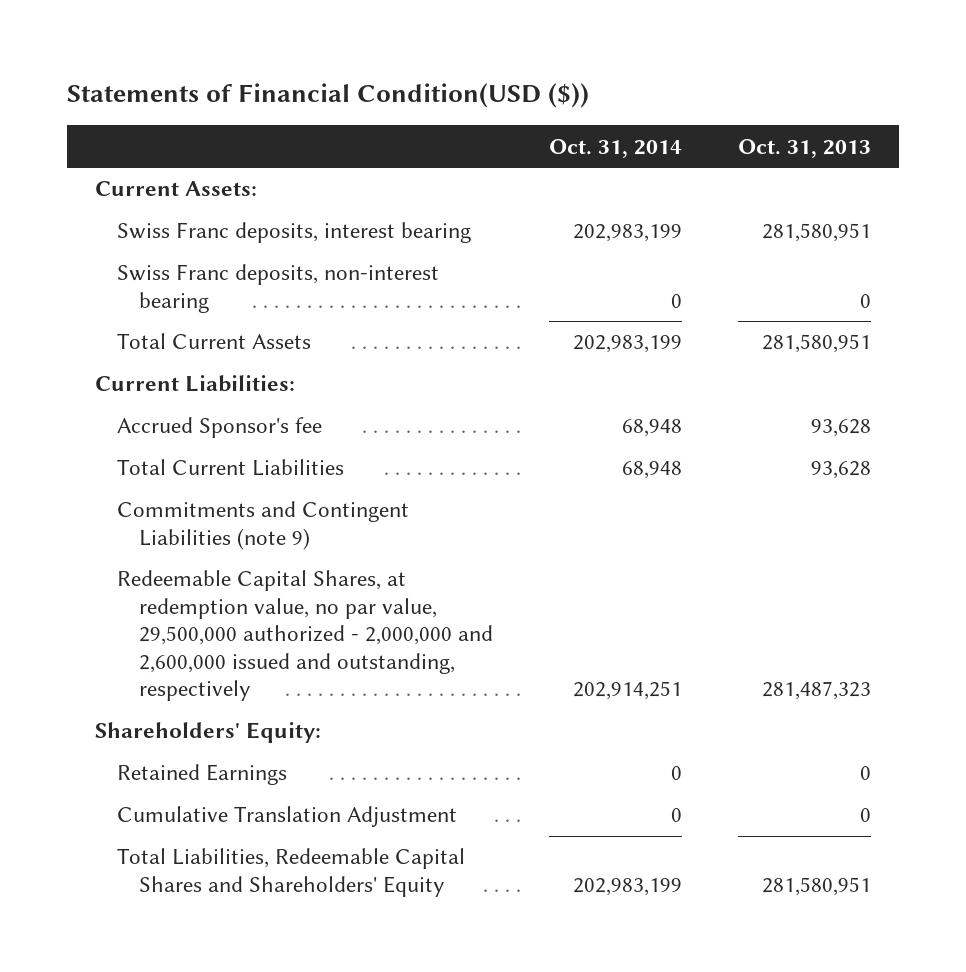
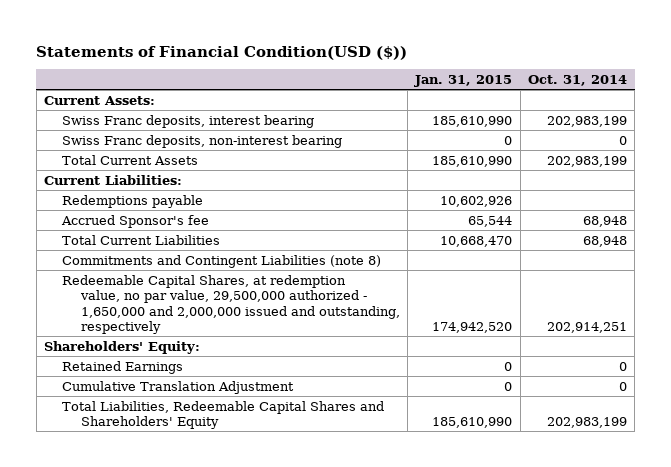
[737,138,871,158] Oct. 31, 2013 -> none
none -> [414,75,513,88] Jan. 31, 2015
none -> [62,194,204,208] Redemptions payable
[116,501,409,550] Commitments and Contingent Liabilities (note 9) -> [62,254,382,268] Commitments and Contingent Liabilities (note 8)
[116,570,493,702] Redeemable Capital Shares, at redemption value, no par value, 29,500,000 authorized - 2,000,000 and 2,600,000 issued and outstanding, respectively -> [62,274,400,335] Redeemable Capital Shares, at redemption value, no par value, 29,500,000 authorized - 1,650,000 and 2,000,000 issued and outstanding, respectively

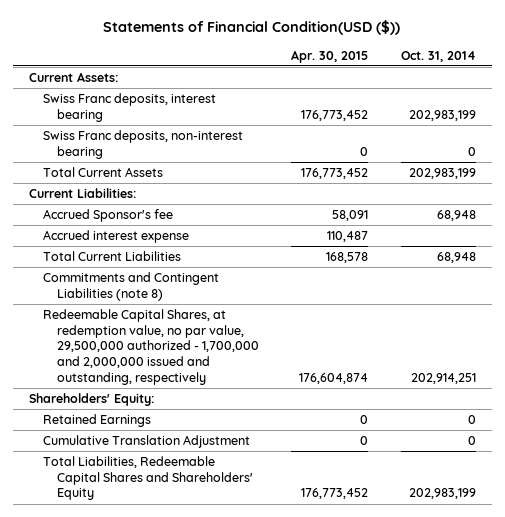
[414,75,513,88] Jan. 31, 2015 -> none
none -> [291,49,369,63] Apr. 30, 2015
[62,194,204,208] Redemptions payable -> none
none -> [42,229,189,243] Accrued interest expense
[62,274,400,335] Redeemable Capital Shares, at redemption value, no par value, 29,500,000 authorized - 1,650,000 and 2,000,000 issued and outstanding, respectively -> [42,308,259,385] Redeemable Capital Shares, at redemption value, no par value, 29,500,000 authorized - 1,700,000 and 2,000,000 issued and outstanding, respectively

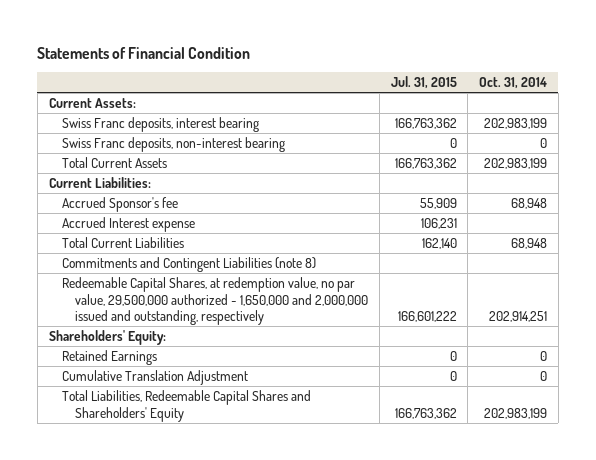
[103,20,401,36] Statements of Financial Condition(USD ($)) -> [37,46,251,59] Statements of Financial Condition
[291,49,369,63] Apr. 30, 2015 -> none
none -> [390,76,457,90] Jul. 31, 2015
[42,229,189,243] Accrued interest expense -> [61,217,195,233] Accrued Interest expense
[42,308,259,385] Redeemable Capital Shares, at redemption value, no par value, 29,500,000 authorized - 1,700,000 and 2,000,000 issued and outstanding, respectively -> [61,277,369,326] Redeemable Capital Shares, at redemption value, no par value, 29,500,000 authorized - 1,650,000 and 2,000,000 issued and outstanding, respectively

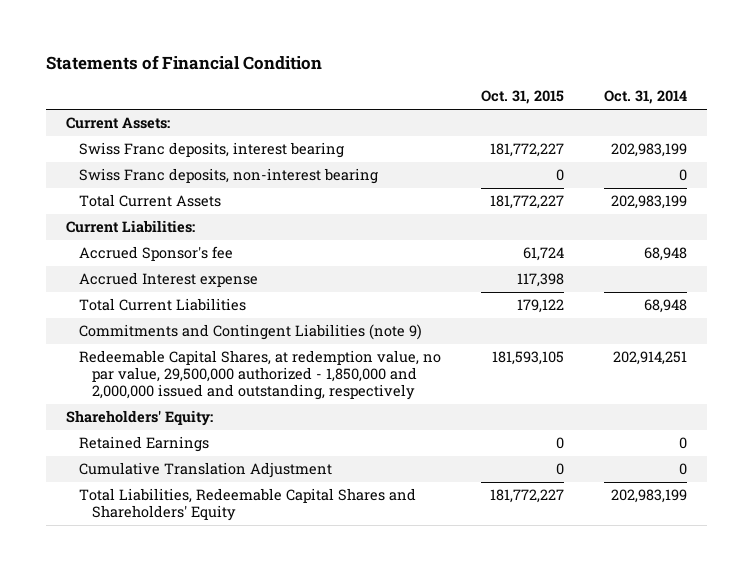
[390,76,457,90] Jul. 31, 2015 -> none
none -> [481,90,565,105] Oct. 31, 2015
[61,257,316,273] Commitments and Contingent Liabilities (note 8) -> [79,324,423,341] Commitments and Contingent Liabilities (note 9)
[61,277,369,326] Redeemable Capital Shares, at redemption value, no par value, 29,500,000 authorized - 1,650,000 and 2,000,000 issued and outstanding, respectively -> [79,350,442,401] Redeemable Capital Shares, at redemption value, no par value, 29,500,000 authorized - 1,850,000 and 2,000,000 issued and outstanding, respectively

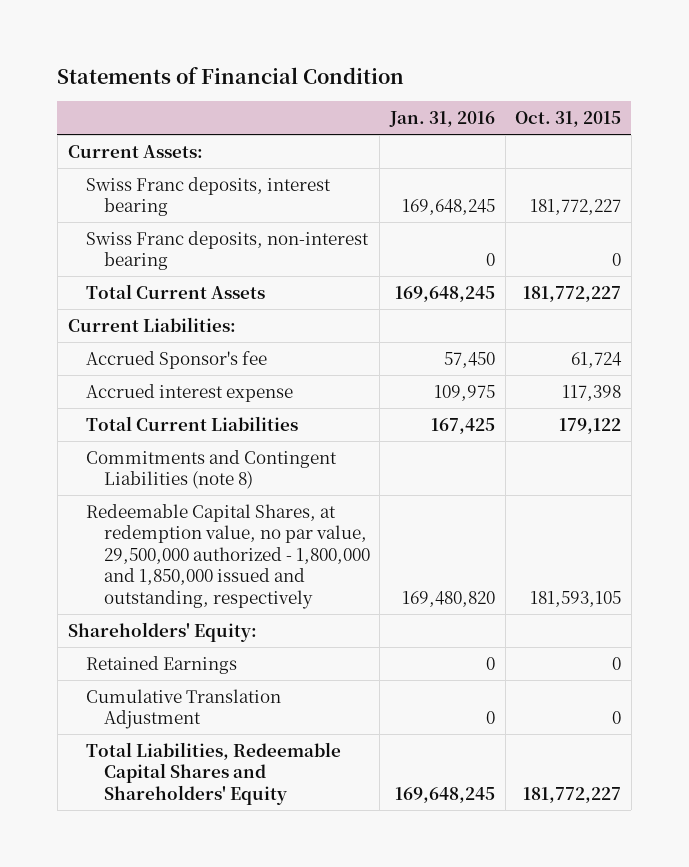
[604,90,688,105] Oct. 31, 2014 -> none
none -> [388,110,495,127] Jan. 31, 2016
[79,272,259,288] Accrued Interest expense -> [85,383,293,402] Accrued interest expense
[79,324,423,341] Commitments and Contingent Liabilities (note 9) -> [85,449,337,490] Commitments and Contingent Liabilities (note 8)
[79,350,442,401] Redeemable Capital Shares, at redemption value, no par value, 29,500,000 authorized - 1,850,000 and 2,000,000 issued and outstanding, respectively -> [85,503,370,609] Redeemable Capital Shares, at redemption value, no par value, 29,500,000 authorized - 1,800,000 and 1,850,000 issued and outstanding, respectively

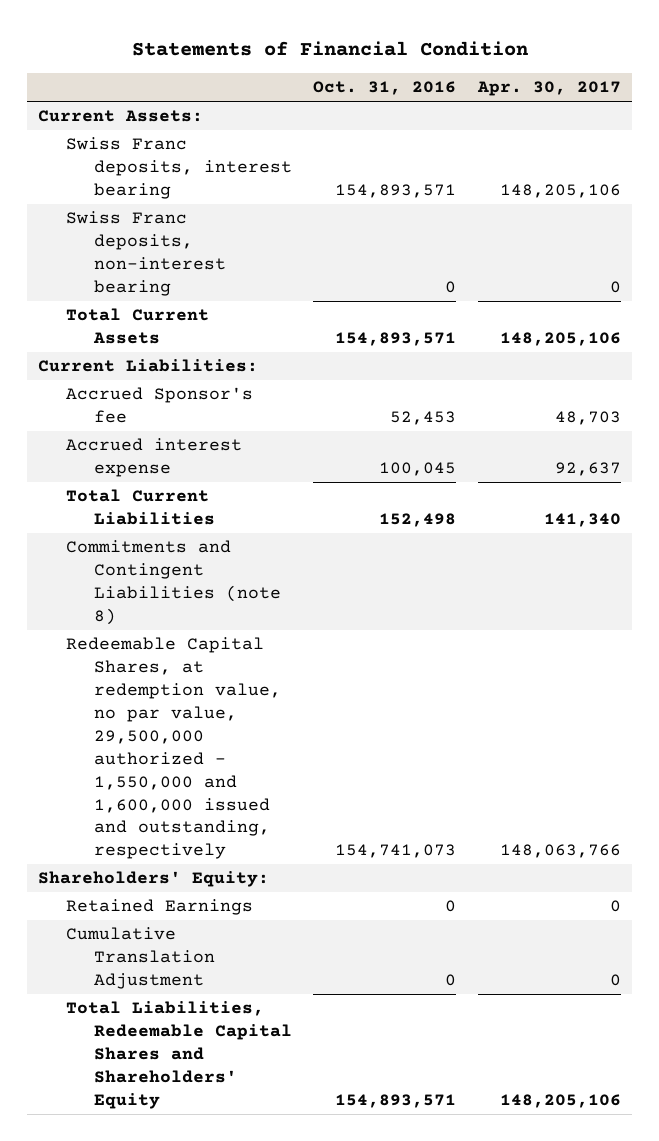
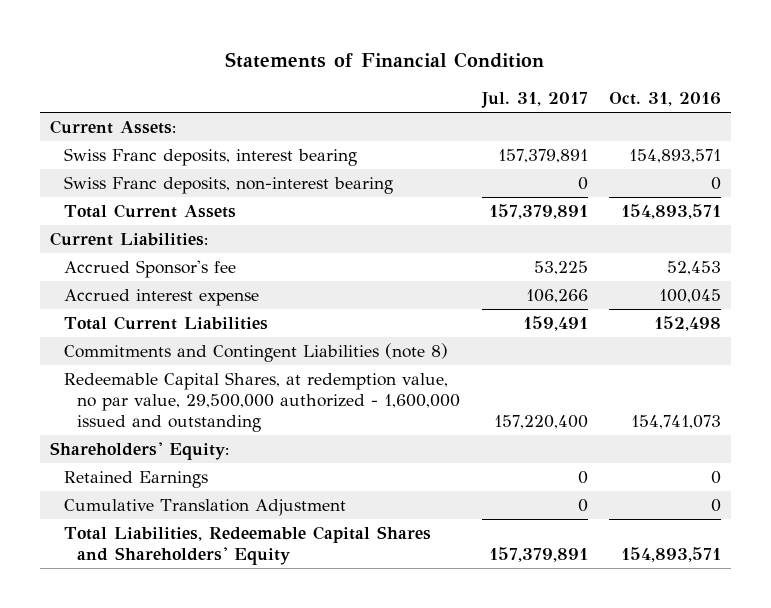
[477,81,622,97] Apr. 30, 2017 -> none
none -> [480,92,588,109] Jul. 31, 2017
[65,637,281,860] Redeemable Capital Shares, at redemption value, no par value, 29,500,000 authorized - 1,550,000 and 1,600,000 issued and outstanding, respectively -> [63,371,461,433] Redeemable Capital Shares, at redemption value, no par value, 29,500,000 authorized - 1,600,000 issued and outstanding

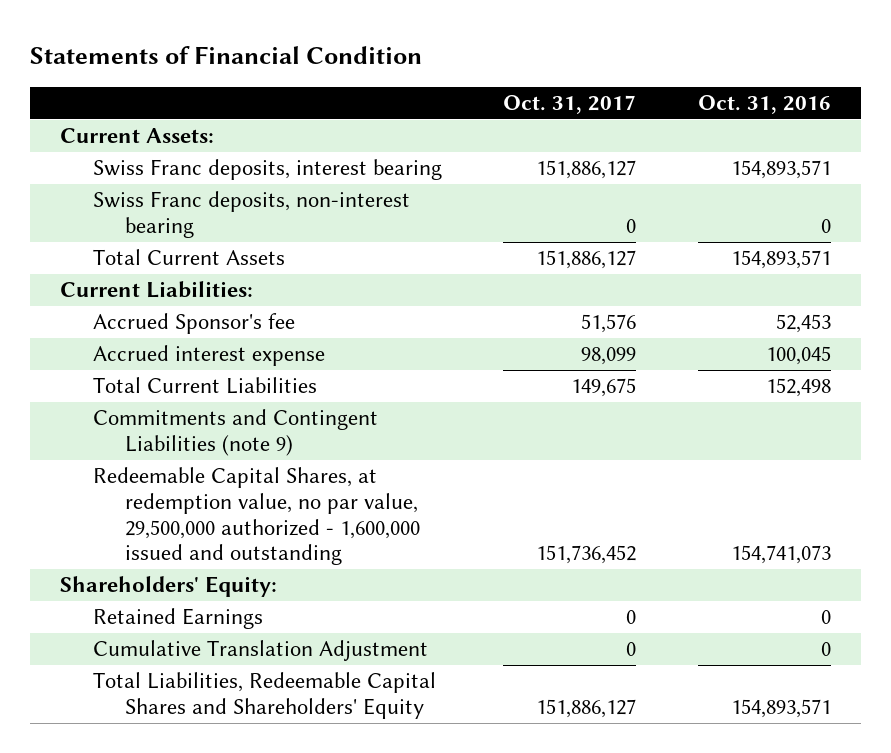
[480,92,588,109] Jul. 31, 2017 -> none
none -> [503,94,637,114] Oct. 31, 2017
[63,342,448,362] Commitments and Contingent Liabilities (note 8) -> [92,409,378,456] Commitments and Contingent Liabilities (note 9)

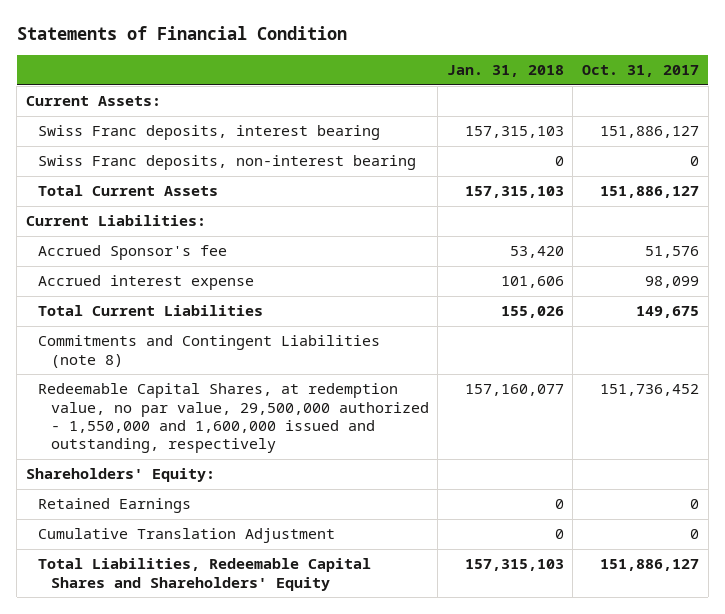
[697,94,831,114] Oct. 31, 2016 -> none
none -> [446,64,564,77] Jan. 31, 2018
[92,409,378,456] Commitments and Contingent Liabilities (note 9) -> [38,335,381,368] Commitments and Contingent Liabilities (note 8)
[92,467,421,566] Redeemable Capital Shares, at redemption value, no par value, 29,500,000 authorized - 1,600,000 issued and outstanding -> [38,383,429,454] Redeemable Capital Shares, at redemption value, no par value, 29,500,000 authorized - 1,550,000 and 1,600,000 issued and outstanding, respectively

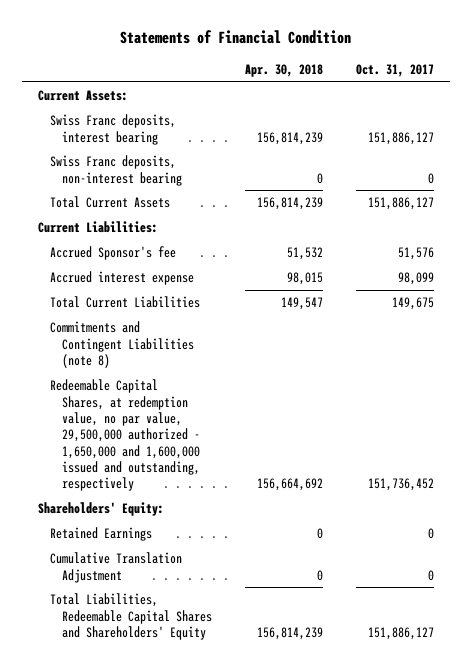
[446,64,564,77] Jan. 31, 2018 -> none
none -> [245,63,324,77] Apr. 30, 2018
[38,383,429,454] Redeemable Capital Shares, at redemption value, no par value, 29,500,000 authorized - 1,550,000 and 1,600,000 issued and outstanding, respectively -> [50,379,201,492] Redeemable Capital Shares, at redemption value, no par value, 29,500,000 authorized - 1,650,000 and 1,600,000 issued and outstanding, respectively

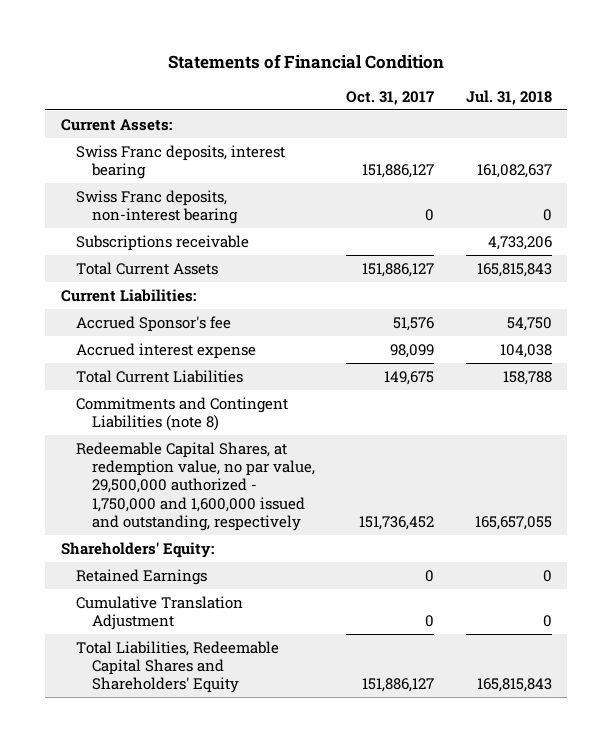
[245,63,324,77] Apr. 30, 2018 -> none
none -> [465,89,552,105] Jul. 31, 2018
none -> [76,234,250,251] Subscriptions receivable
[50,379,201,492] Redeemable Capital Shares, at redemption value, no par value, 29,500,000 authorized - 1,650,000 and 1,600,000 issued and outstanding, respectively -> [76,441,315,531] Redeemable Capital Shares, at redemption value, no par value, 29,500,000 authorized - 1,750,000 and 1,600,000 issued and outstanding, respectively

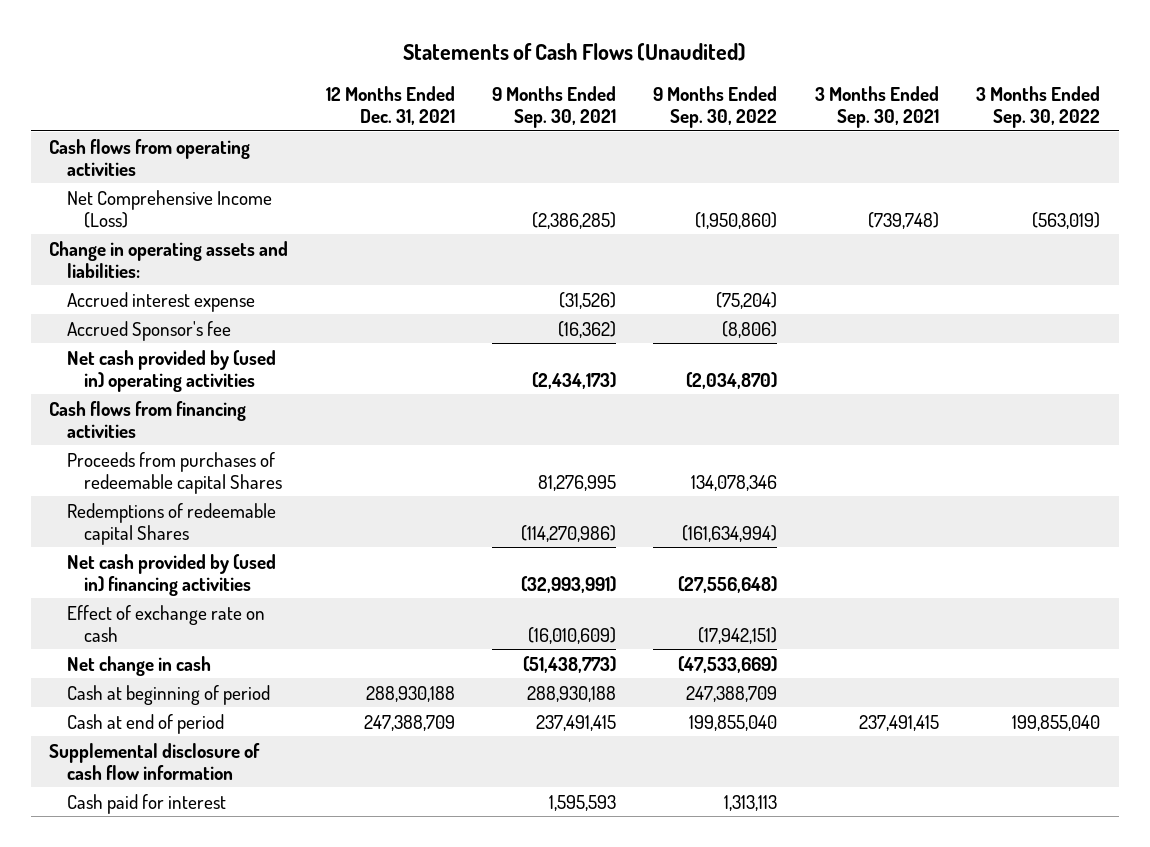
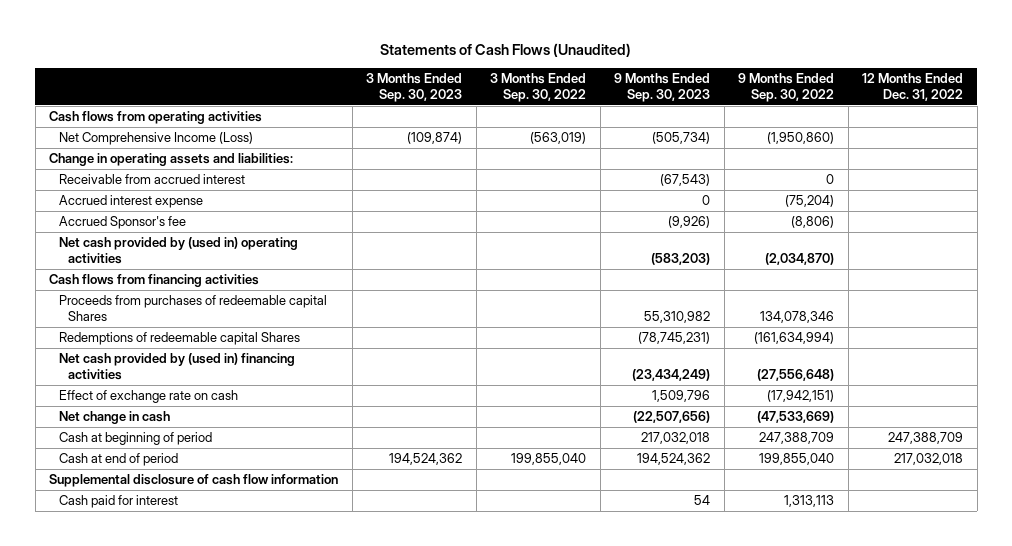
[325,85,455,125] 12 Months Ended Dec. 31, 2021 -> none
[492,85,617,128] 9 Months Ended Sep. 30, 2021 -> none
[814,85,939,128] 3 Months Ended Sep. 30, 2021 -> none
none -> [366,73,463,102] 3 Months Ended Sep. 30, 2023
none -> [614,73,711,102] 9 Months Ended Sep. 30, 2023
none -> [862,73,964,101] 12 Months Ended Dec. 31, 2022
none -> [58,174,245,185] Receivable from accrued interest

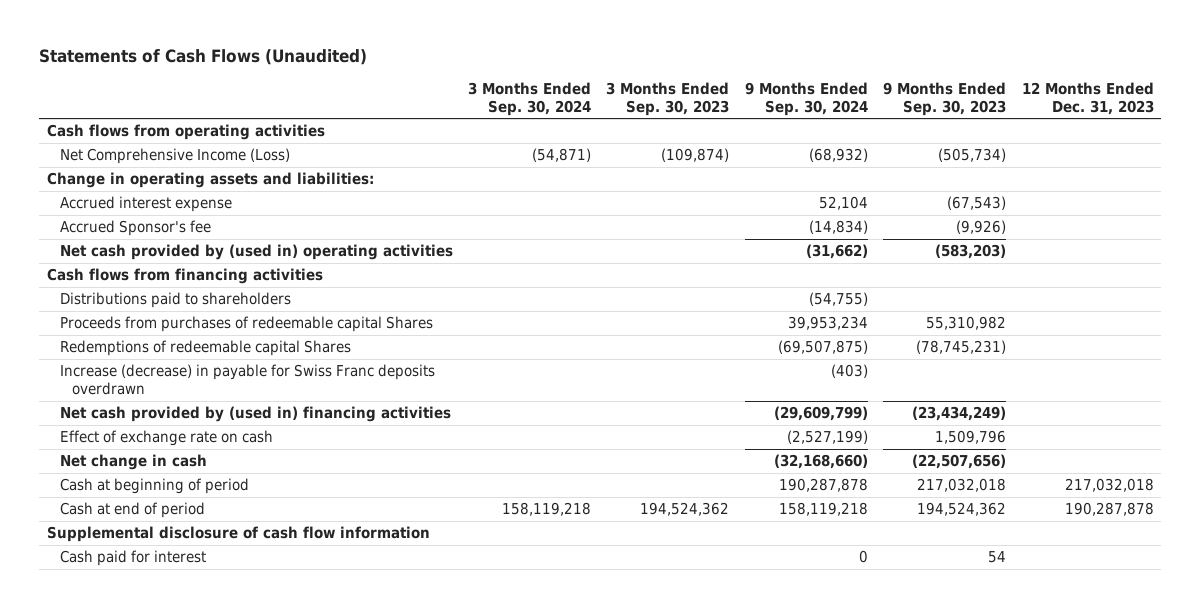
[490,73,587,102] 3 Months Ended Sep. 30, 2022 -> none
[738,73,835,102] 9 Months Ended Sep. 30, 2022 -> none
[862,73,964,101] 12 Months Ended Dec. 31, 2022 -> none
none -> [467,81,591,116] 3 Months Ended Sep. 30, 2024
none -> [744,81,868,116] 9 Months Ended Sep. 30, 2024
none -> [1021,81,1154,115] 12 Months Ended Dec. 31, 2023
[58,174,245,185] Receivable from accrued interest -> none
[702,195,711,206] 0 -> [947,196,1007,211] (67,543)
none -> [59,292,291,309] Distributions paid to shareholders
none -> [59,364,435,396] Increase (decrease) in payable for Swiss Franc deposits overdrawn

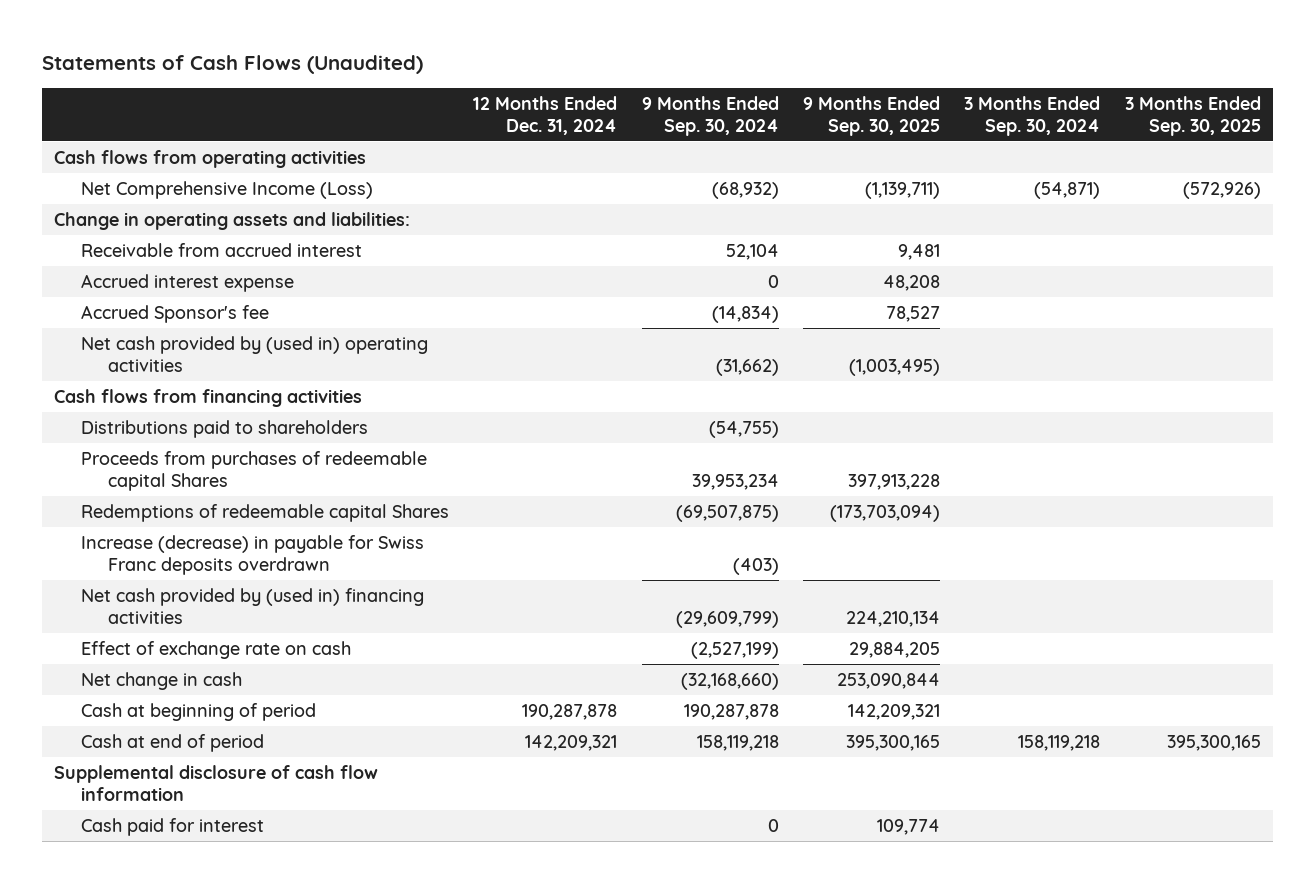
[606,81,730,116] 3 Months Ended Sep. 30, 2023 -> none
[883,81,1007,116] 9 Months Ended Sep. 30, 2023 -> none
[1021,81,1154,115] 12 Months Ended Dec. 31, 2023 -> none
none -> [473,95,618,135] 12 Months Ended Dec. 31, 2024
none -> [803,95,941,136] 9 Months Ended Sep. 30, 2025
none -> [1124,95,1261,136] 3 Months Ended Sep. 30, 2025
none -> [81,242,363,257] Receivable from accrued interest
[818,196,868,211] 52,104 -> [767,274,779,288] 0

